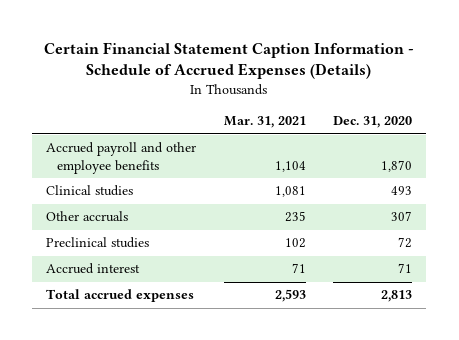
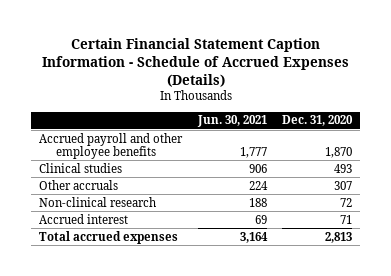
[223,116,306,129] Mar. 31, 2021 -> none
none -> [196,115,267,128] Jun. 30, 2021
[46,237,150,249] Preclinical studies -> none
none -> [38,196,156,207] Non-clinical research

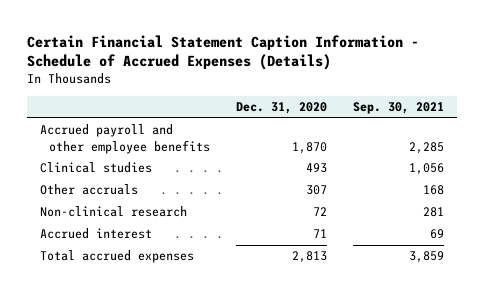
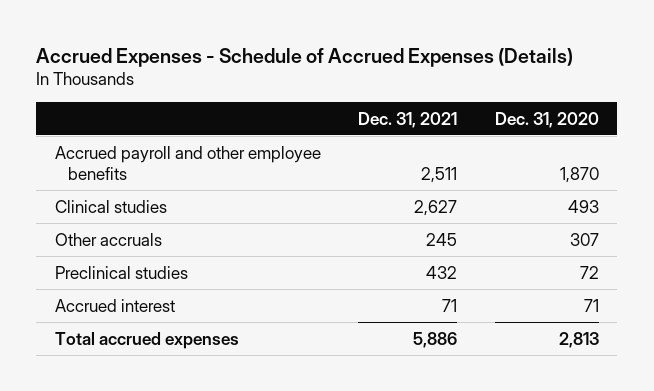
[26,34,419,71] Certain Financial Statement Caption Information - Schedule of Accrued Expenses (Details) -> [36,47,574,67] Accrued Expenses - Schedule of Accrued Expenses (Details)
[352,101,444,114] Sep. 30, 2021 -> none
none -> [358,111,458,128] Dec. 31, 2021
[39,206,187,218] Non-clinical research -> none
none -> [55,265,189,279] Preclinical studies

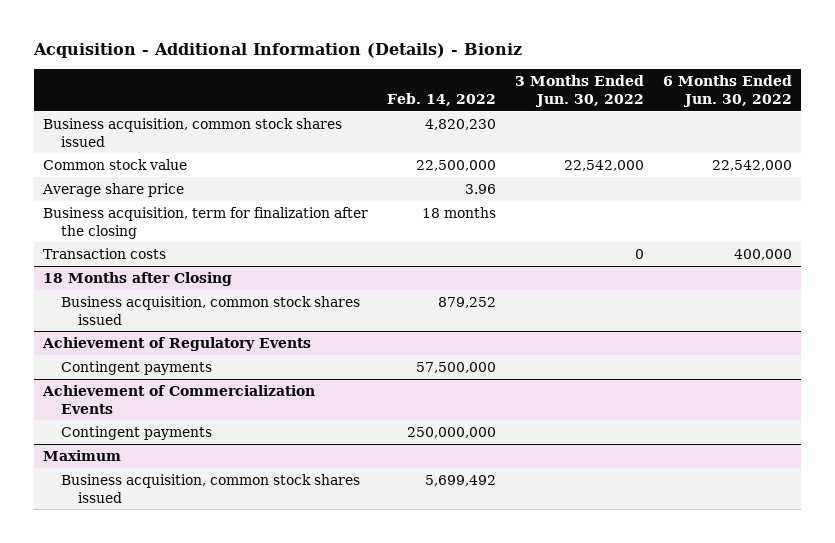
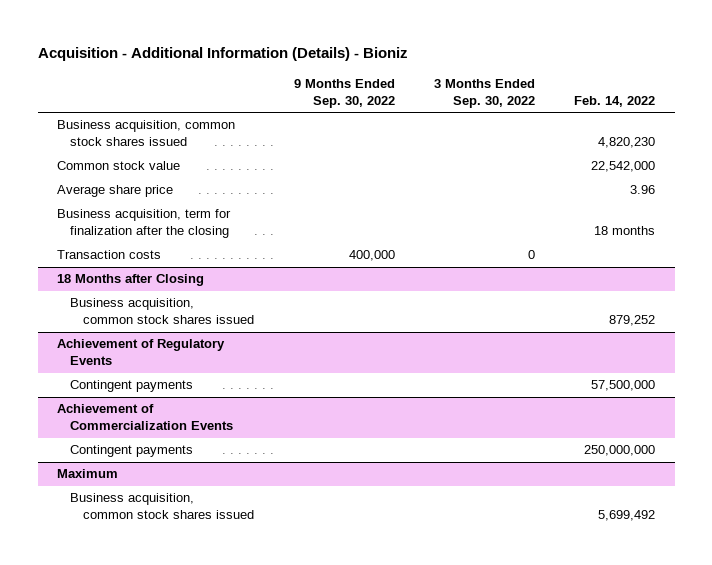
[514,75,644,107] 3 Months Ended Jun. 30, 2022 -> none
[662,75,792,107] 6 Months Ended Jun. 30, 2022 -> none
none -> [293,78,395,108] 9 Months Ended Sep. 30, 2022
none -> [433,78,535,108] 3 Months Ended Sep. 30, 2022
[416,159,497,171] 22,500,000 -> [591,161,656,173] 22,542,000

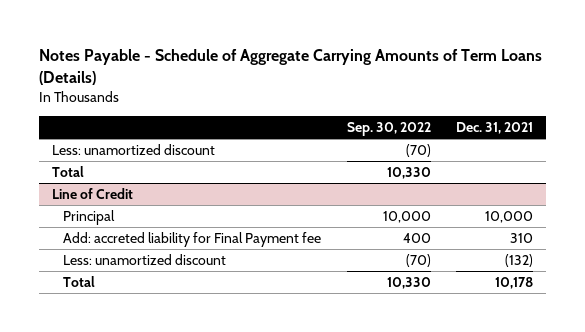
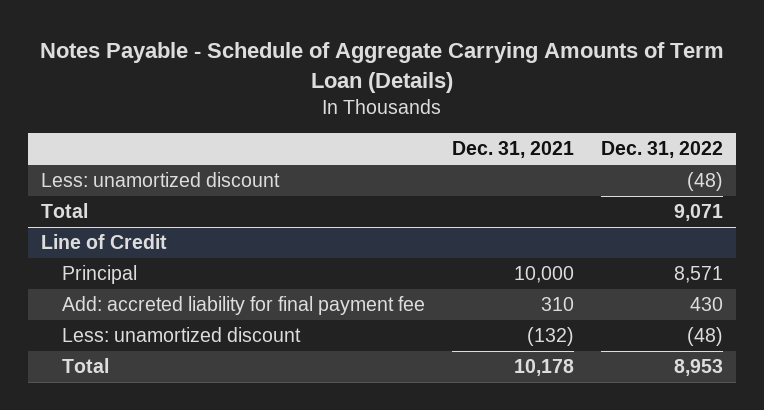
[39,49,543,86] Notes Payable - Schedule of Aggregate Carrying Amounts of Term Loans (Details) -> [39,41,724,93] Notes Payable - Schedule of Aggregate Carrying Amounts of Term Loan (Details)
[346,122,431,137] Sep. 30, 2022 -> none
none -> [600,141,723,159] Dec. 31, 2022
[63,231,322,247] Add: accreted liability for Final Payment fee -> [61,296,425,316] Add: accreted liability for final payment fee

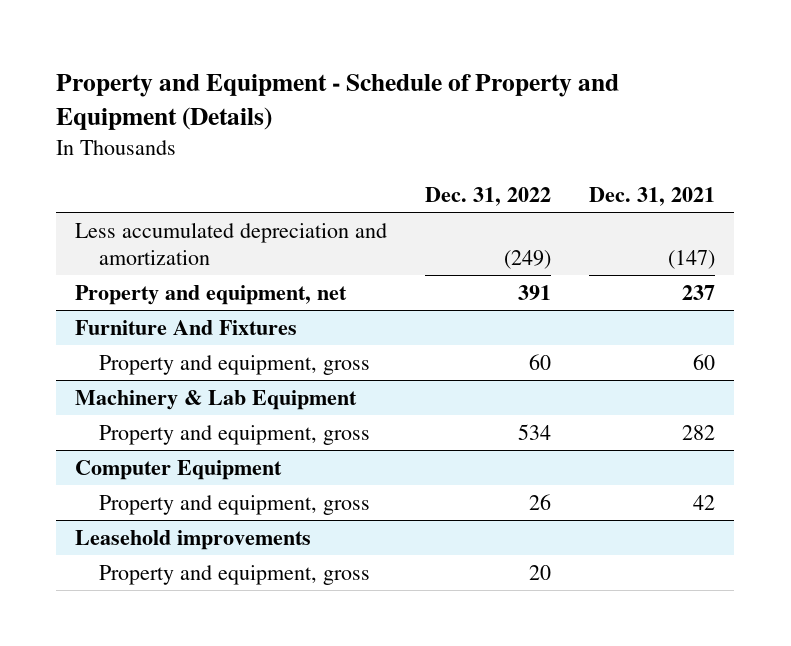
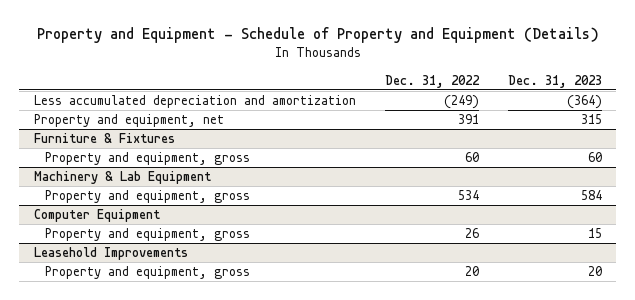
[589,187,716,207] Dec. 31, 2021 -> none
none -> [507,74,602,88] Dec. 31, 2023
[75,319,298,335] Furniture And Fixtures -> [33,133,175,144] Furniture & Fixtures
[75,529,312,550] Leasehold improvements -> [33,247,188,261] Leasehold Improvements

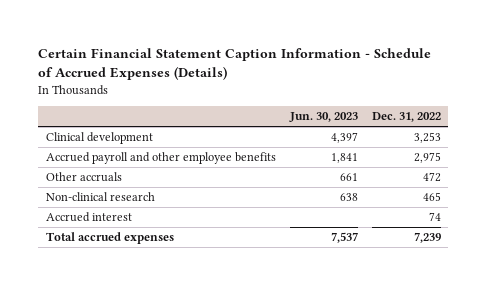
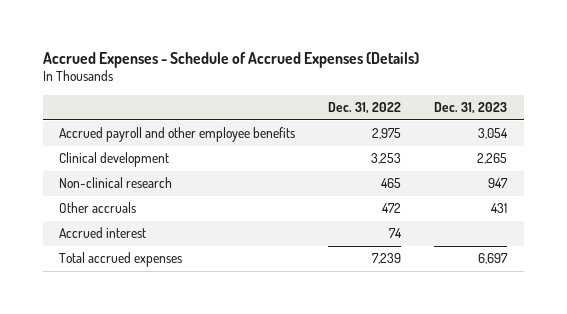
[38,47,432,80] Certain Financial Statement Caption Information - Schedule of Accrued Expenses (Details) -> [42,51,419,68] Accrued Expenses - Schedule of Accrued Expenses (Details)
[288,112,358,123] Jun. 30, 2023 -> none
none -> [434,102,508,115] Dec. 31, 2023
[45,132,153,145] Clinical development -> [59,152,170,168] Clinical development
[45,172,122,183] Other accruals -> [59,202,137,214] Other accruals

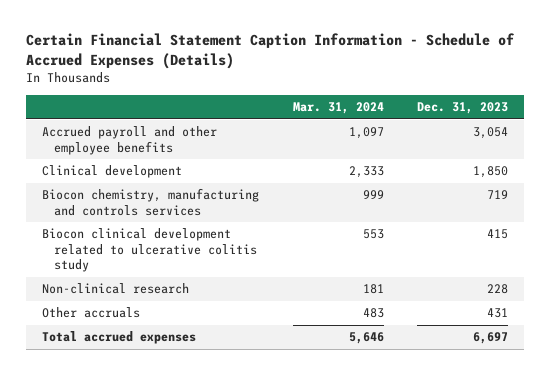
[42,51,419,68] Accrued Expenses - Schedule of Accrued Expenses (Details) -> [25,33,515,70] Certain Financial Statement Caption Information - Schedule of Accrued Expenses (Details)
[328,102,402,115] Dec. 31, 2022 -> none
none -> [292,102,384,115] Mar. 31, 2024
[477,153,508,165] 2,265 -> [472,166,508,179] 1,850
none -> [42,188,260,216] Biocon chemistry, manufacturing and controls services
none -> [42,228,258,273] Biocon clinical development related to ulcerative colitis study
[488,178,509,189] 947 -> [486,284,508,295] 228
[59,227,147,239] Accrued interest -> none

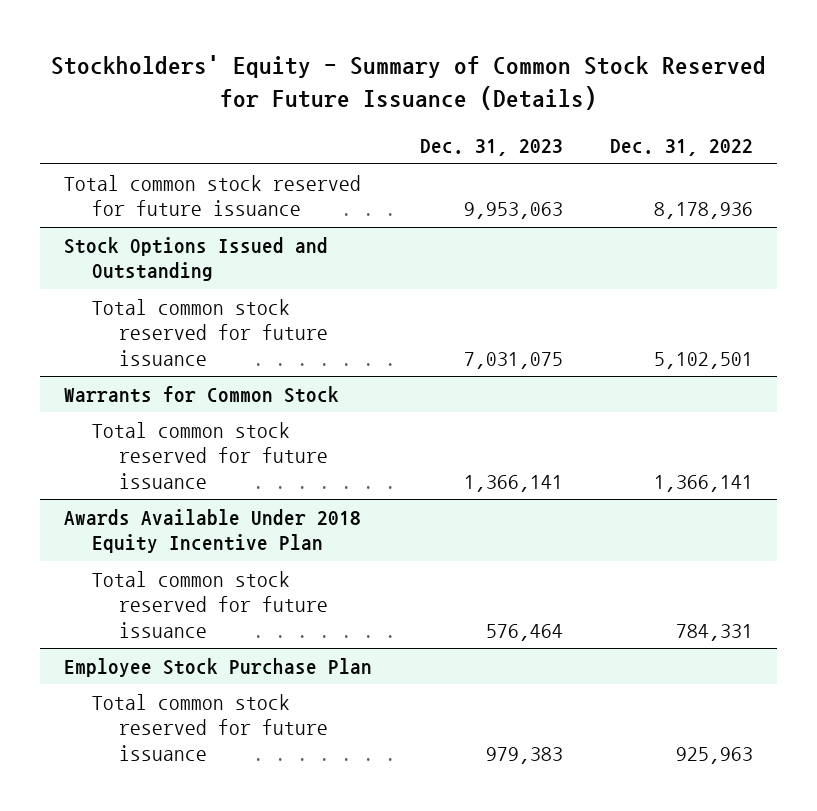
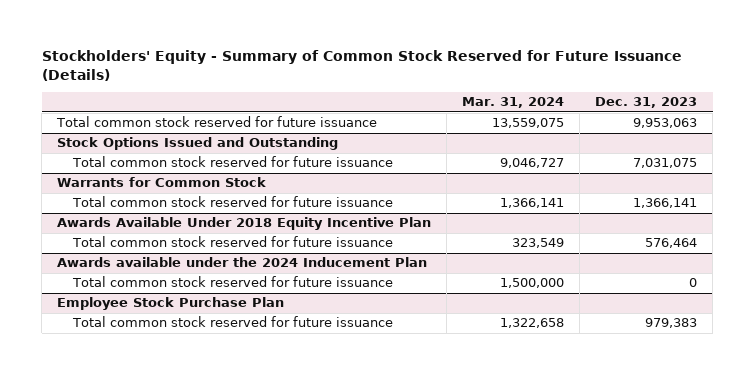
[610,139,754,157] Dec. 31, 2022 -> none
none -> [462,97,565,109] Mar. 31, 2024
none -> [57,257,428,268] Awards available under the 2024 Inducement Plan
none -> [71,276,393,288] Total common stock reserved for future issuance

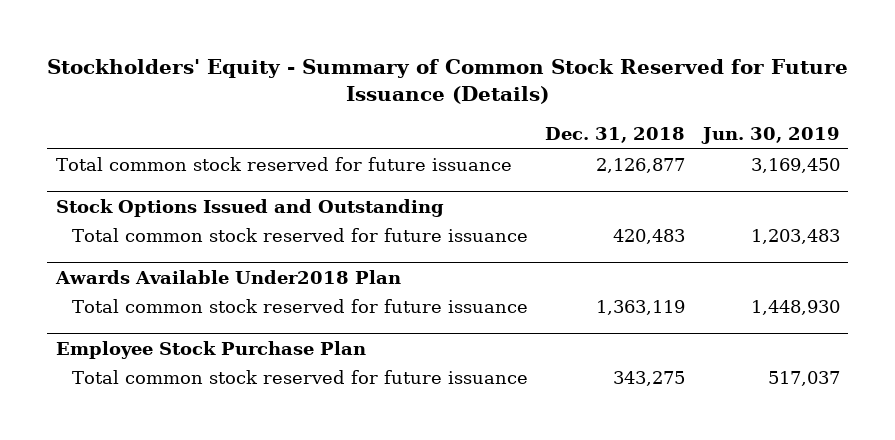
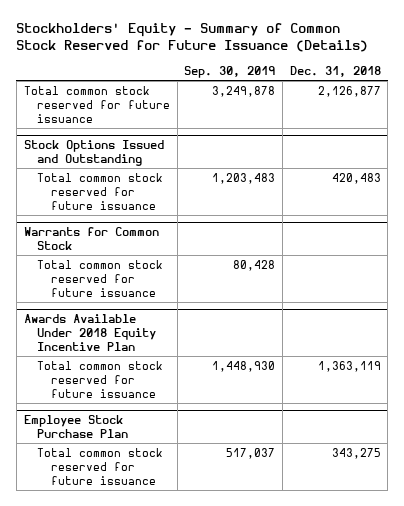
[700,126,840,144] Jun. 30, 2019 -> none
none -> [184,65,276,78] Sep. 30, 2019
none -> [23,226,159,250] Warrants for Common Stock
none -> [37,259,164,297] Total common stock reserved for future issuance
[54,269,401,284] Awards Available Under2018 Plan -> [23,313,157,351] Awards Available Under 2018 Equity Incentive Plan

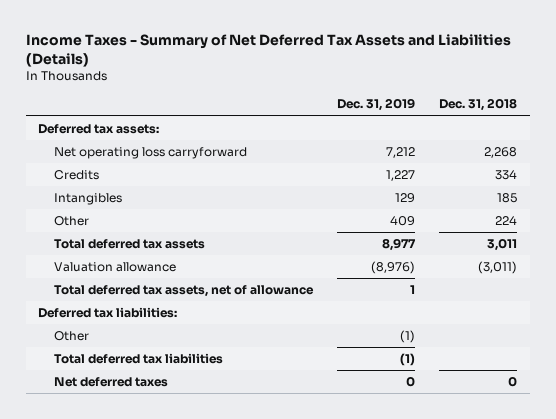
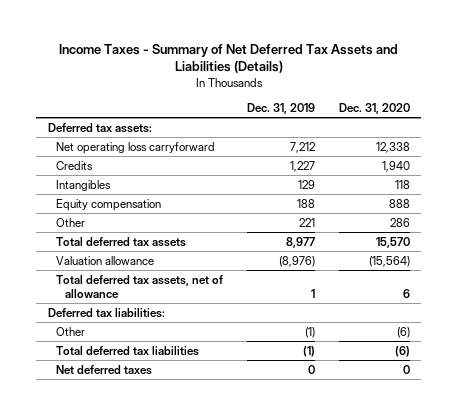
[439,98,518,112] Dec. 31, 2018 -> none
none -> [338,102,410,114] Dec. 31, 2020
none -> [56,198,162,211] Equity compensation
[389,216,415,227] 409 -> [299,217,316,227] 221

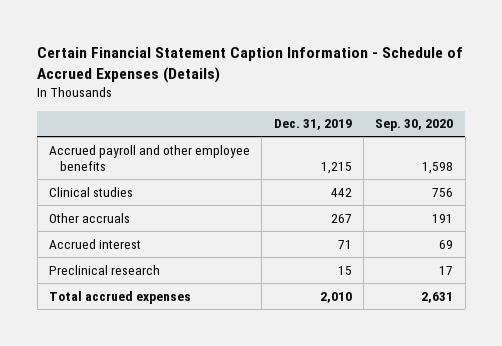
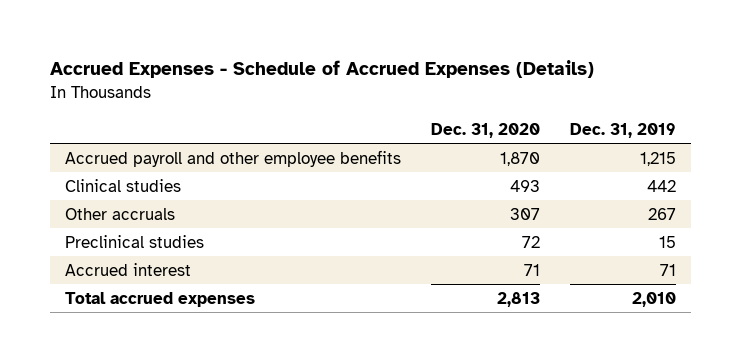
[37,47,464,83] Certain Financial Statement Caption Information - Schedule of Accrued Expenses (Details) -> [49,60,594,79] Accrued Expenses - Schedule of Accrued Expenses (Details)
[375,119,454,132] Sep. 30, 2020 -> none
none -> [430,122,540,138] Dec. 31, 2020
none -> [64,234,204,248] Preclinical studies
[48,264,160,275] Preclinical research -> none

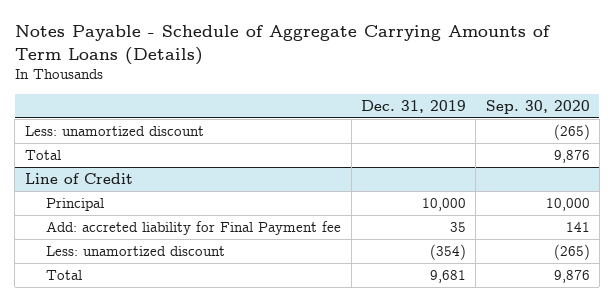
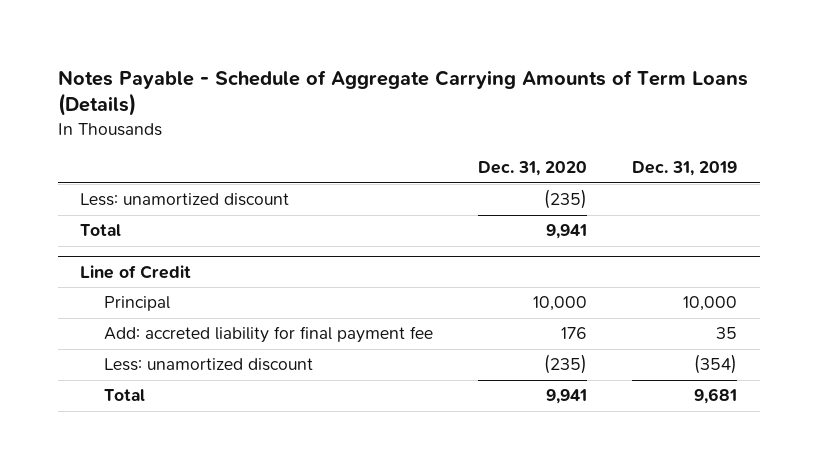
[485,99,590,114] Sep. 30, 2020 -> none
none -> [478,161,588,177] Dec. 31, 2020
[46,220,342,235] Add: accreted liability for Final Payment fee -> [104,326,434,344] Add: accreted liability for final payment fee

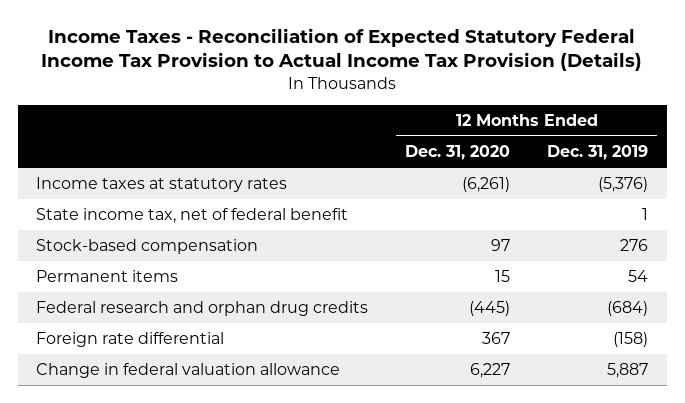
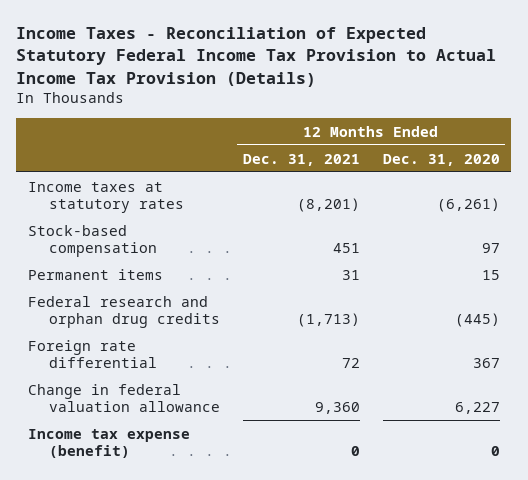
[547,145,649,161] Dec. 31, 2019 -> none
none -> [243,153,361,166] Dec. 31, 2021
[36,208,349,224] State income tax, net of federal benefit -> none
none -> [27,428,190,458] Income tax expense (benefit)

